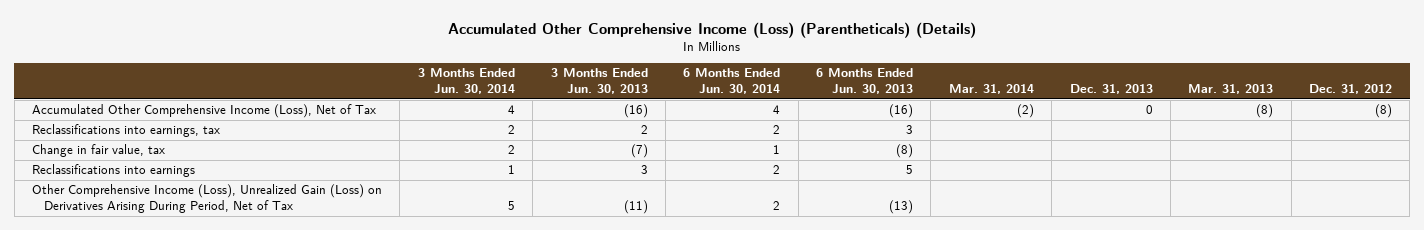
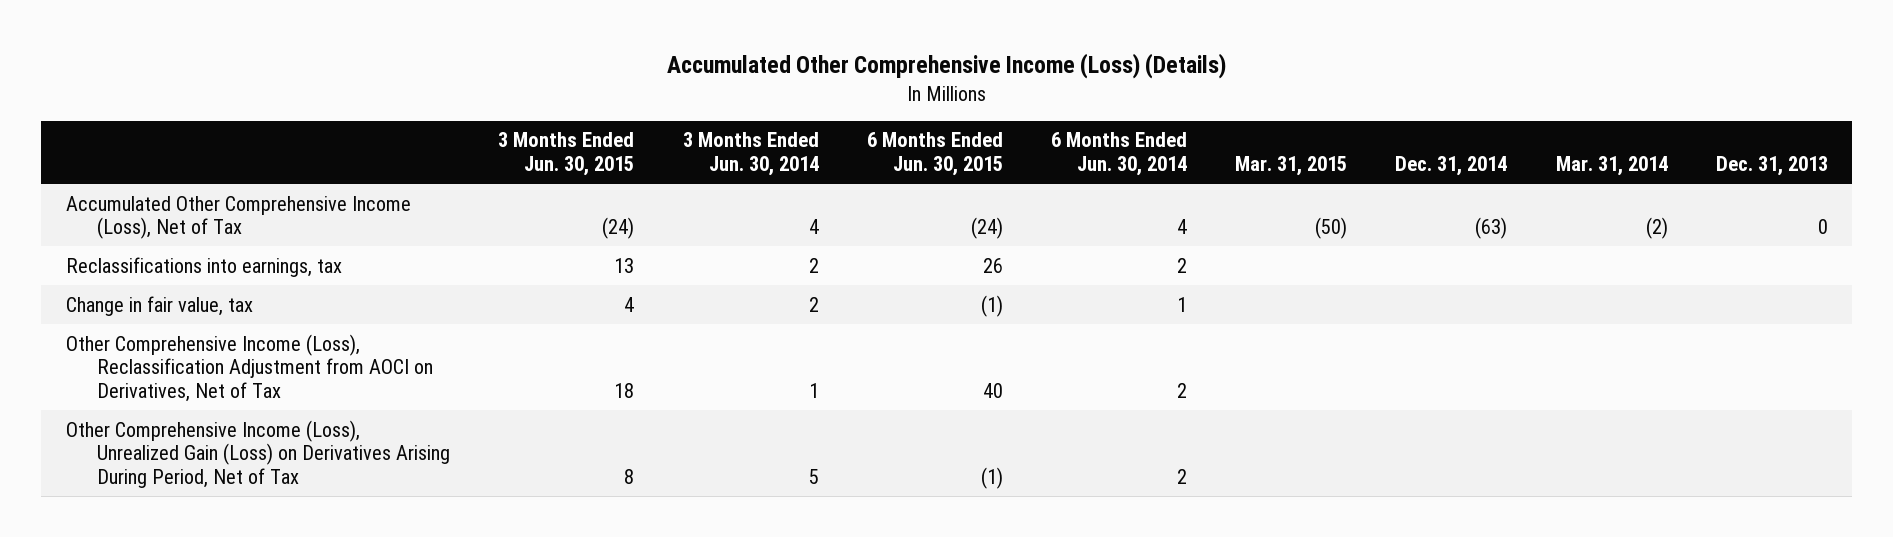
[448,21,977,38] Accumulated Other Comprehensive Income (Loss) (Parentheticals) (Details) -> [666,53,1226,80] Accumulated Other Comprehensive Income (Loss) (Details)
[550,68,648,95] 3 Months Ended Jun. 30, 2013 -> none
[816,68,914,95] 6 Months Ended Jun. 30, 2013 -> none
[1188,84,1274,95] Mar. 31, 2013 -> none
[1309,84,1393,95] Dec. 31, 2012 -> none
none -> [498,132,635,177] 3 Months Ended Jun. 30, 2015
none -> [866,132,1003,177] 6 Months Ended Jun. 30, 2015
none -> [1235,156,1348,177] Mar. 31, 2015
none -> [1395,156,1508,177] Dec. 31, 2014
[32,164,196,178] Reclassifications into earnings -> [65,333,434,402] Other Comprehensive Income (Loss), Reclassification Adjustment from AOCI on Derivatives, Net of Tax

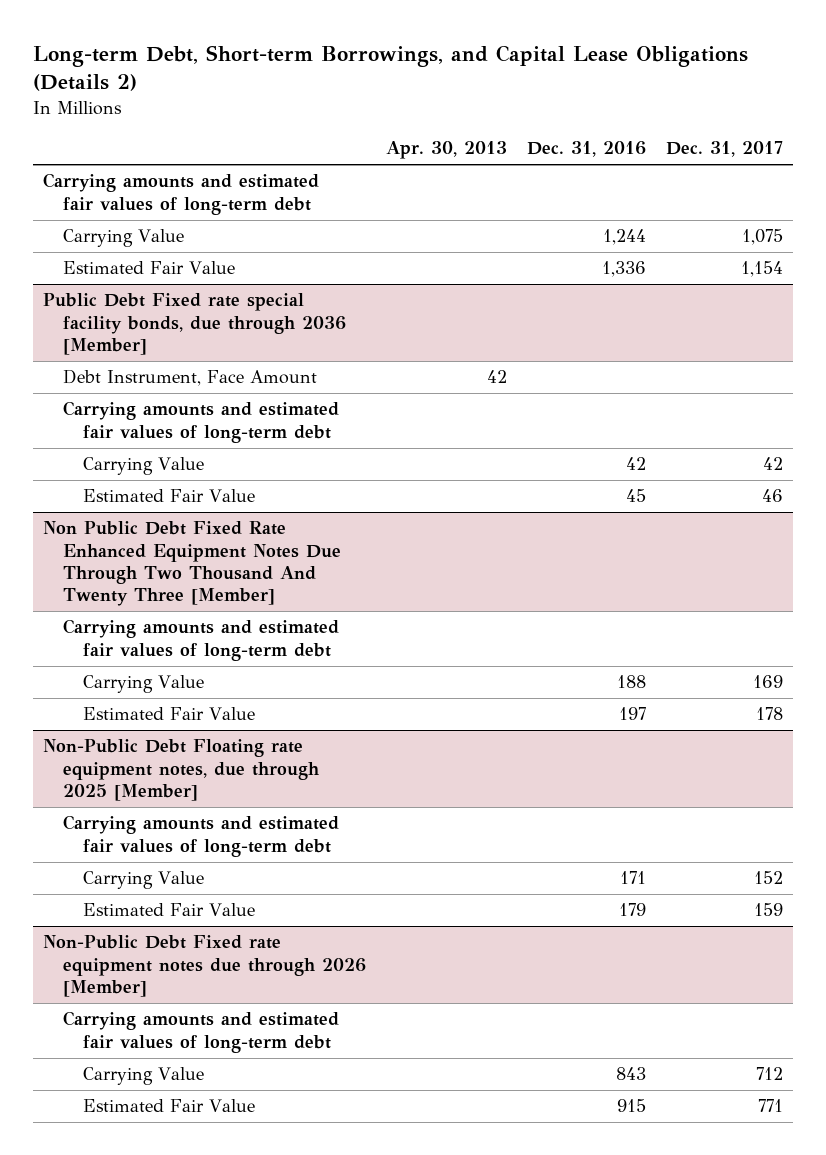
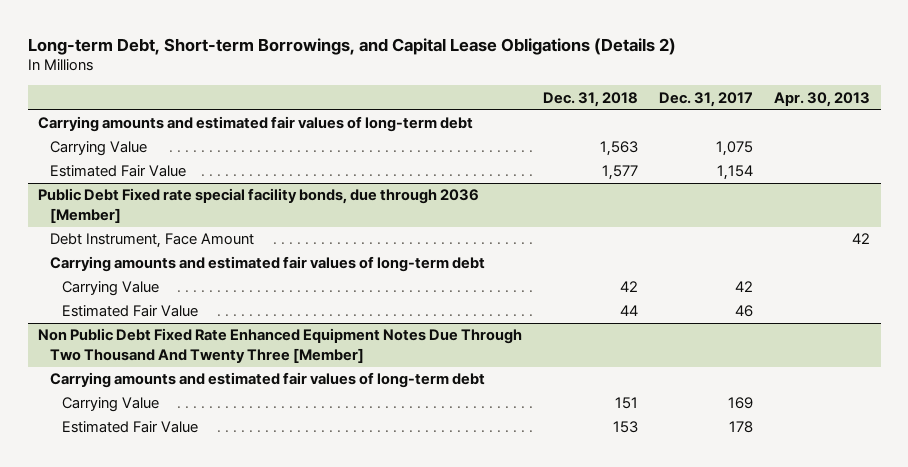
[526,141,646,158] Dec. 31, 2016 -> none
none -> [543,91,639,107] Dec. 31, 2018
[43,739,319,801] Non-Public Debt Floating rate equipment notes, due through 2025 [Member] -> none
[62,815,339,857] Carrying amounts and estimated fair values of long-term debt -> none
[82,871,204,890] Carrying Value -> none
[82,903,255,917] Estimated Fair Value -> none
[43,935,366,997] Non-Public Debt Fixed rate equipment notes due through 2026 [Member] -> none
[62,1011,339,1053] Carrying amounts and estimated fair values of long-term debt -> none
[82,1067,204,1086] Carrying Value -> none
[82,1099,255,1113] Estimated Fair Value -> none

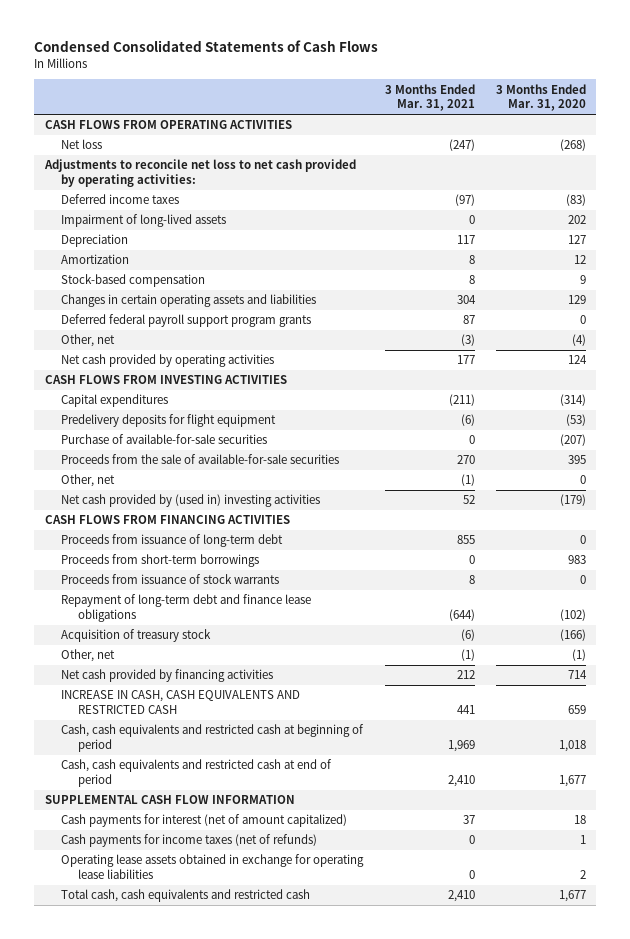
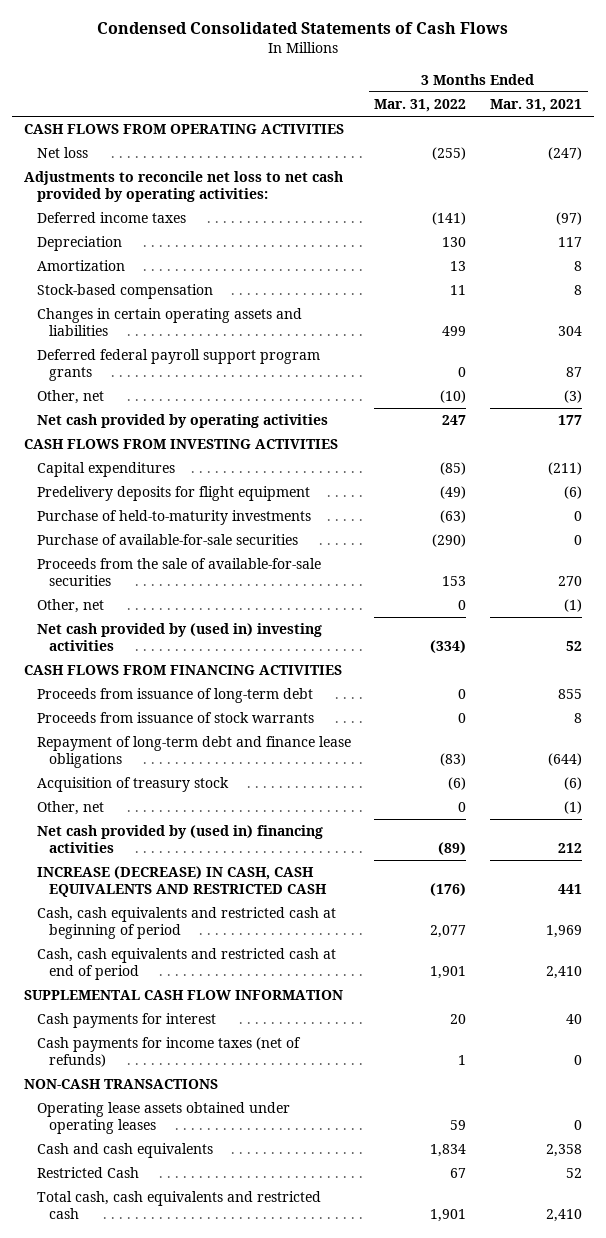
[495,83,586,112] 3 Months Ended Mar. 31, 2020 -> none
none -> [374,99,467,113] Mar. 31, 2022
[61,214,227,228] Impairment of long-lived assets -> none
none -> [36,510,311,526] Purchase of held-to-maturity investments
[61,554,260,568] Proceeds from short-term borrowings -> none
[61,669,274,683] Net cash provided by financing activities -> [36,825,323,854] Net cash provided by (used in) financing activities
[61,690,301,715] INCREASE IN CASH, CASH EQUIVALENTS AND RESTRICTED CASH -> [36,866,328,898] INCREASE (DECREASE) IN CASH, CASH EQUIVALENTS AND RESTRICTED CASH
[61,814,348,828] Cash payments for interest (net of amount capitalized) -> [36,1013,216,1029] Cash payments for interest
[462,815,475,825] 37 -> [566,1014,583,1025] 40
none -> [24,1079,219,1090] NON-CASH TRANSACTIONS
[61,854,365,880] Operating lease assets obtained in exchange for operating lease liabilities -> [36,1102,290,1135] Operating lease assets obtained under operating leases
none -> [36,1143,213,1159] Cash and cash equivalents
none -> [36,1167,139,1179] Restricted Cash

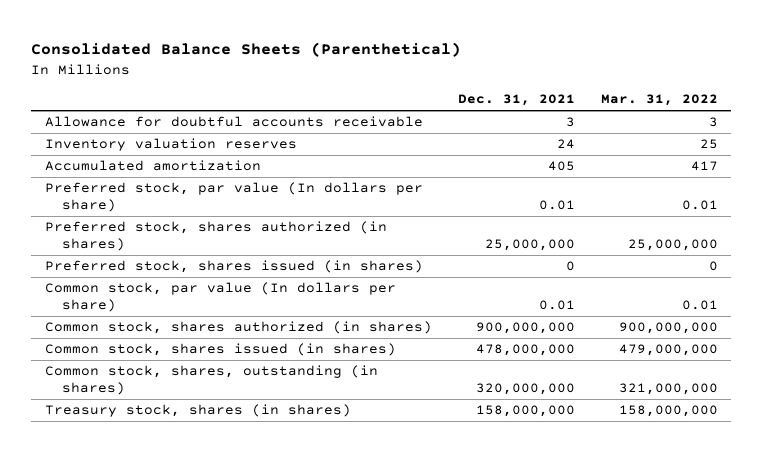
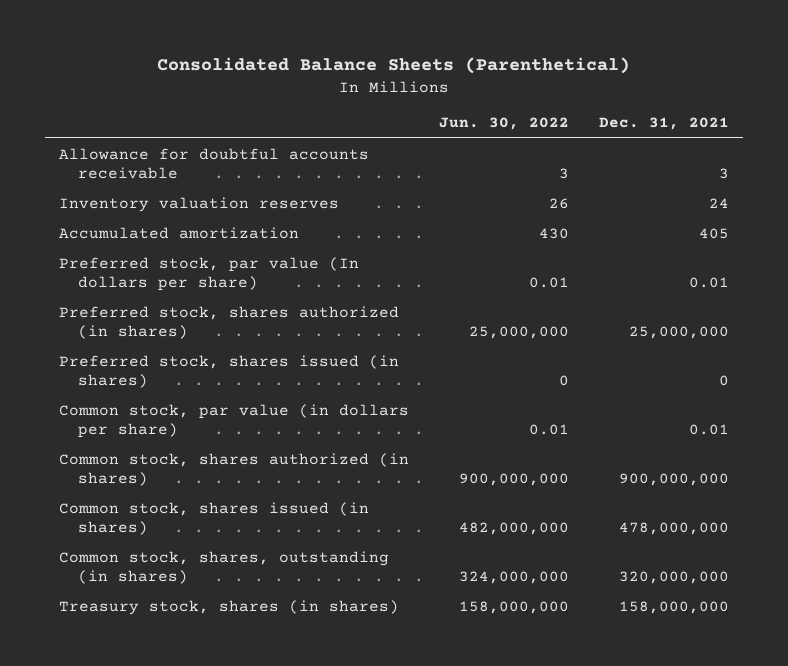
[601,94,719,107] Mar. 31, 2022 -> none
none -> [439,117,570,131] Jun. 30, 2022
[44,282,396,313] Common stock, par value (In dollars per share) -> [59,403,410,438] Common stock, par value (in dollars per share)

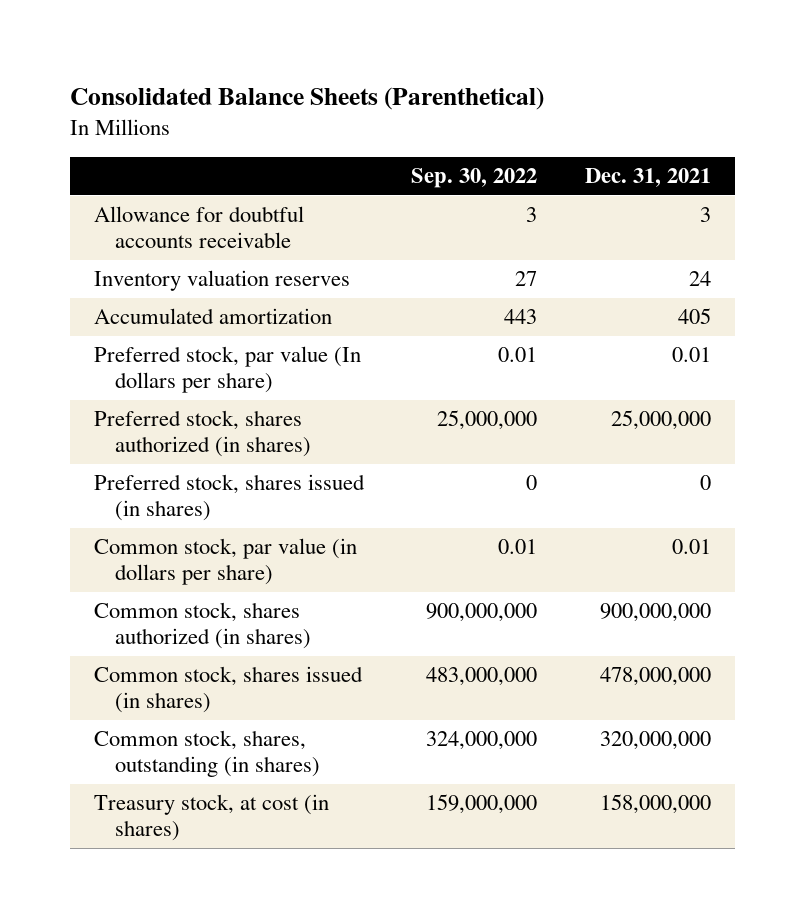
[439,117,570,131] Jun. 30, 2022 -> none
none -> [411,168,538,189] Sep. 30, 2022
[59,599,400,615] Treasury stock, shares (in shares) -> [93,794,329,842] Treasury stock, at cost (in shares)

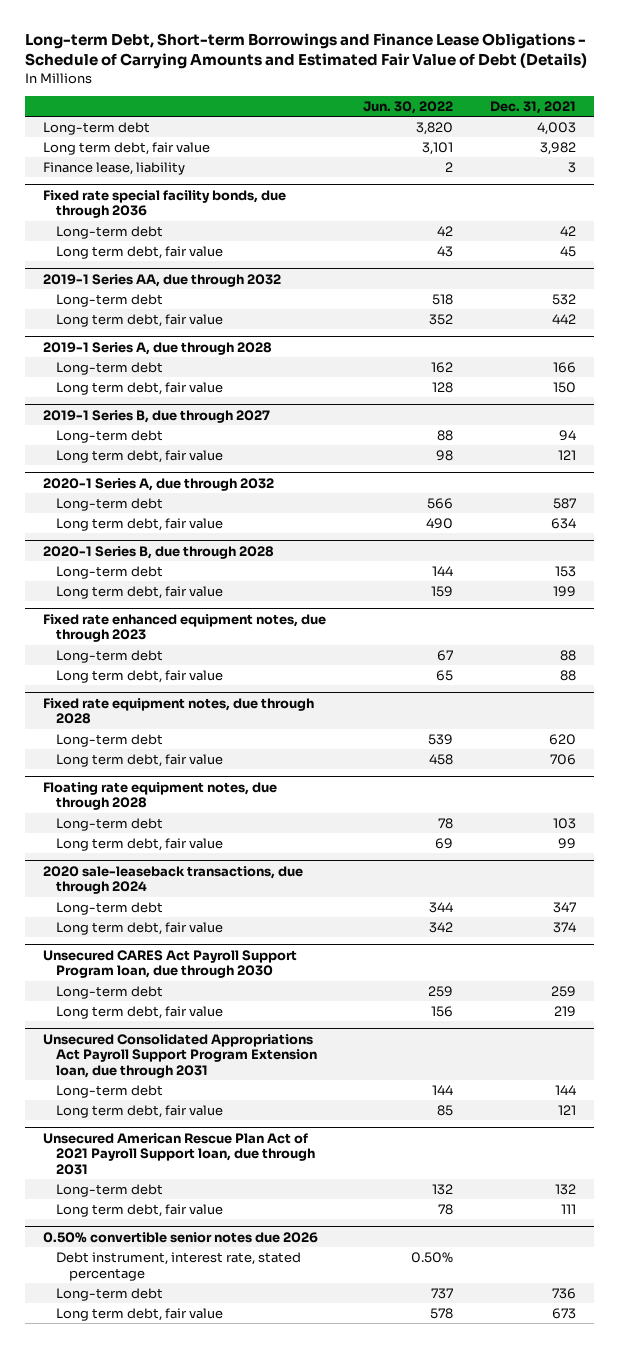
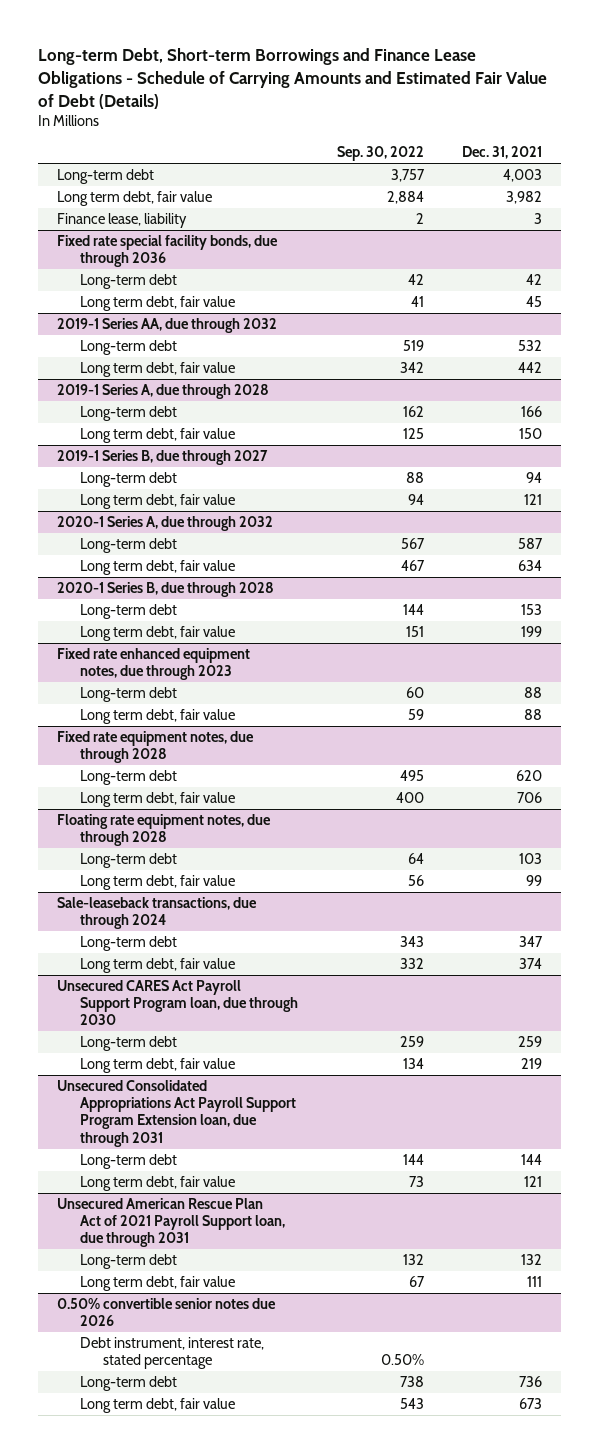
[362,100,453,114] Jun. 30, 2022 -> none
none -> [336,146,424,162] Sep. 30, 2022
[43,865,304,895] 2020 sale-leaseback transactions, due through 2024 -> [57,897,258,930] Sale-leaseback transactions, due through 2024

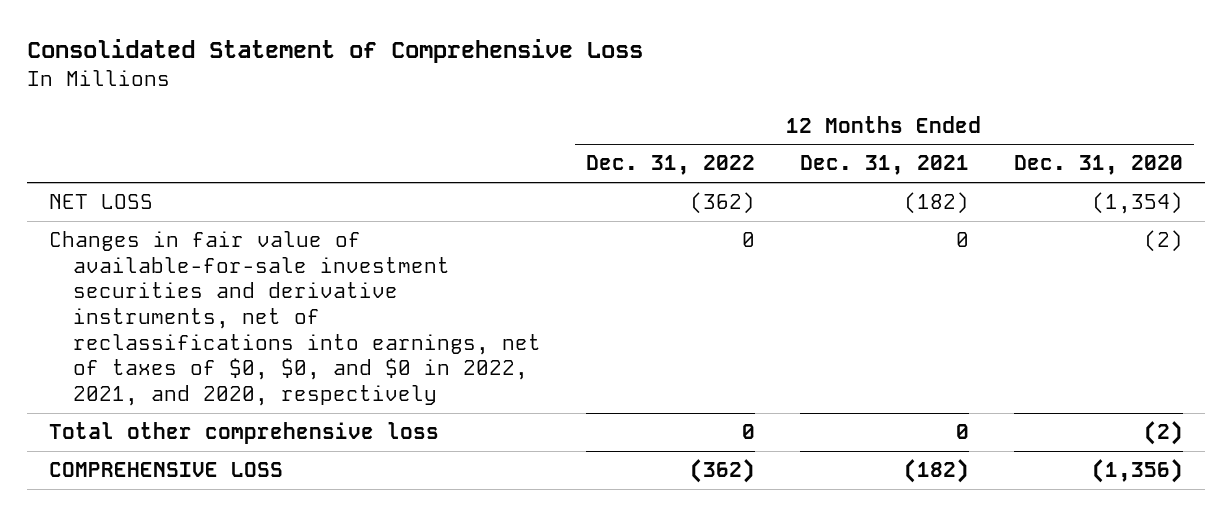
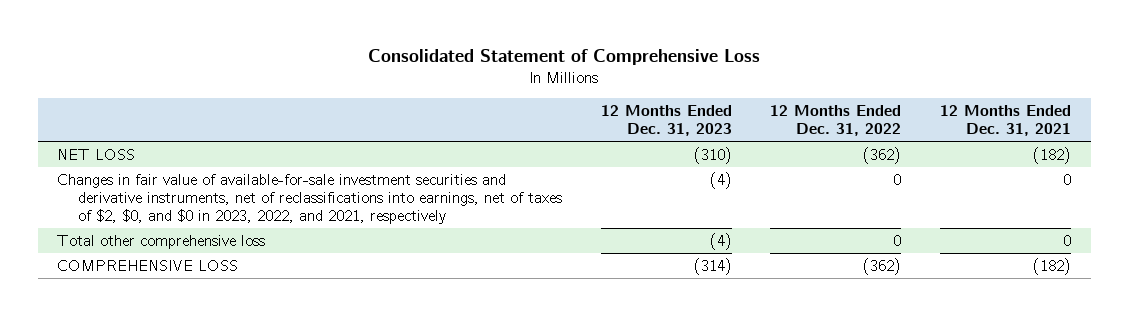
[1013,155,1183,176] Dec. 31, 2020 -> none
none -> [600,104,732,137] 12 Months Ended Dec. 31, 2023
[49,231,542,406] Changes in fair value of available-for-sale investment securities and derivative instruments, net of reclassifications into earnings, net of taxes of $0, $0, and $0 in 2022, 2021, and 2020, respectively -> [57,173,562,225] Changes in fair value of available-for-sale investment securities and derivative instruments, net of reclassifications into earnings, net of taxes of $2, $0, and $0 in 2023, 2022, and 2021, respectively

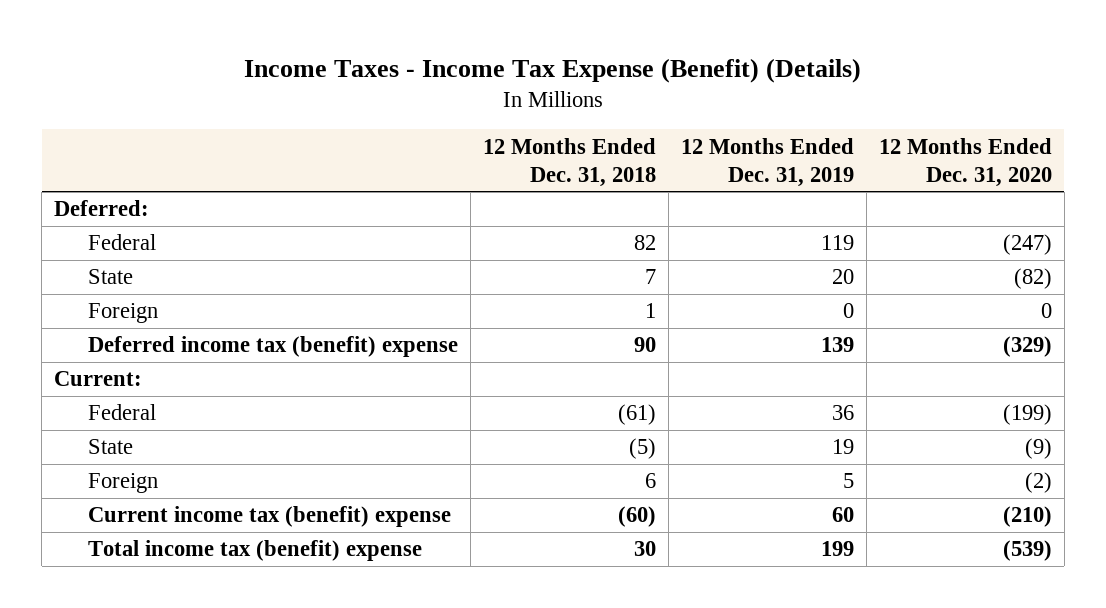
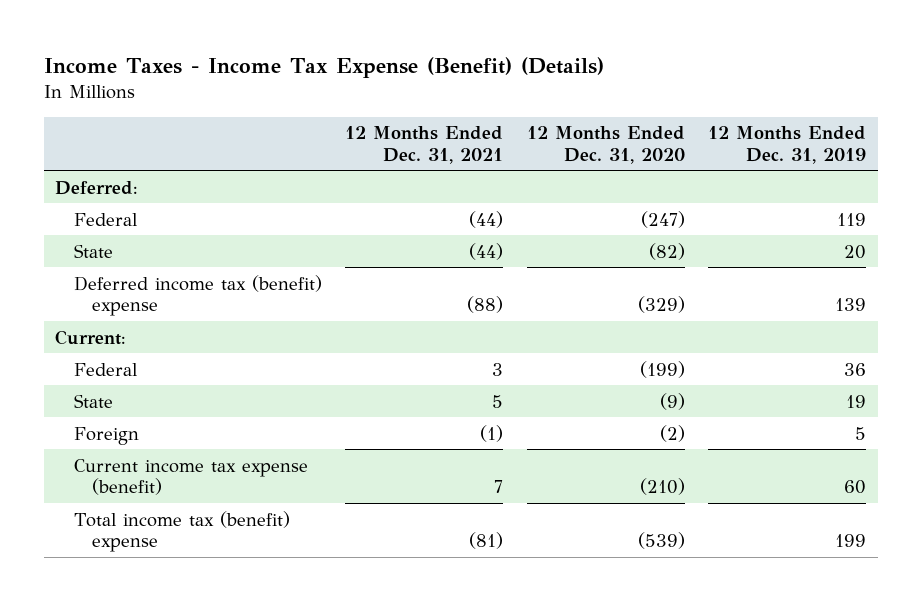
[483,137,657,187] 12 Months Ended Dec. 31, 2018 -> none
none -> [345,126,504,164] 12 Months Ended Dec. 31, 2021
[88,303,159,324] Foreign -> none
[88,506,452,528] Current income tax (benefit) expense -> [73,458,308,496] Current income tax expense (benefit)

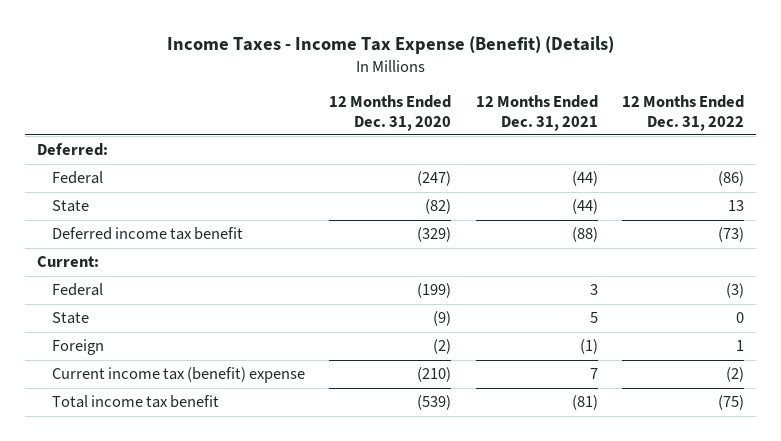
[708,126,867,164] 12 Months Ended Dec. 31, 2019 -> none
none -> [622,95,745,131] 12 Months Ended Dec. 31, 2022
[73,274,322,317] Deferred income tax (benefit) expense -> [51,227,243,241] Deferred income tax benefit
[73,458,308,496] Current income tax expense (benefit) -> [51,367,305,384] Current income tax (benefit) expense
[73,510,290,553] Total income tax (benefit) expense -> [51,395,219,409] Total income tax benefit

